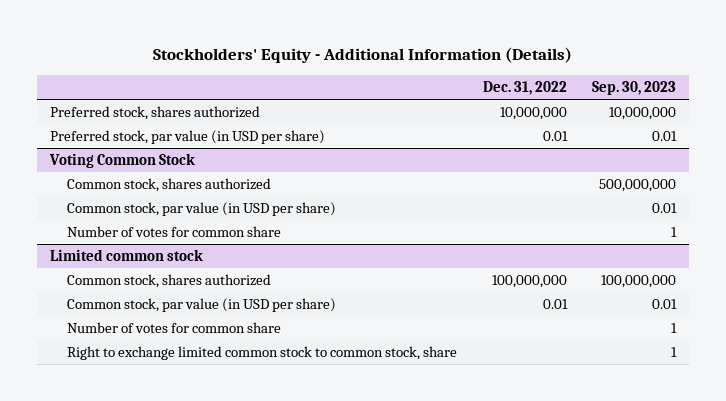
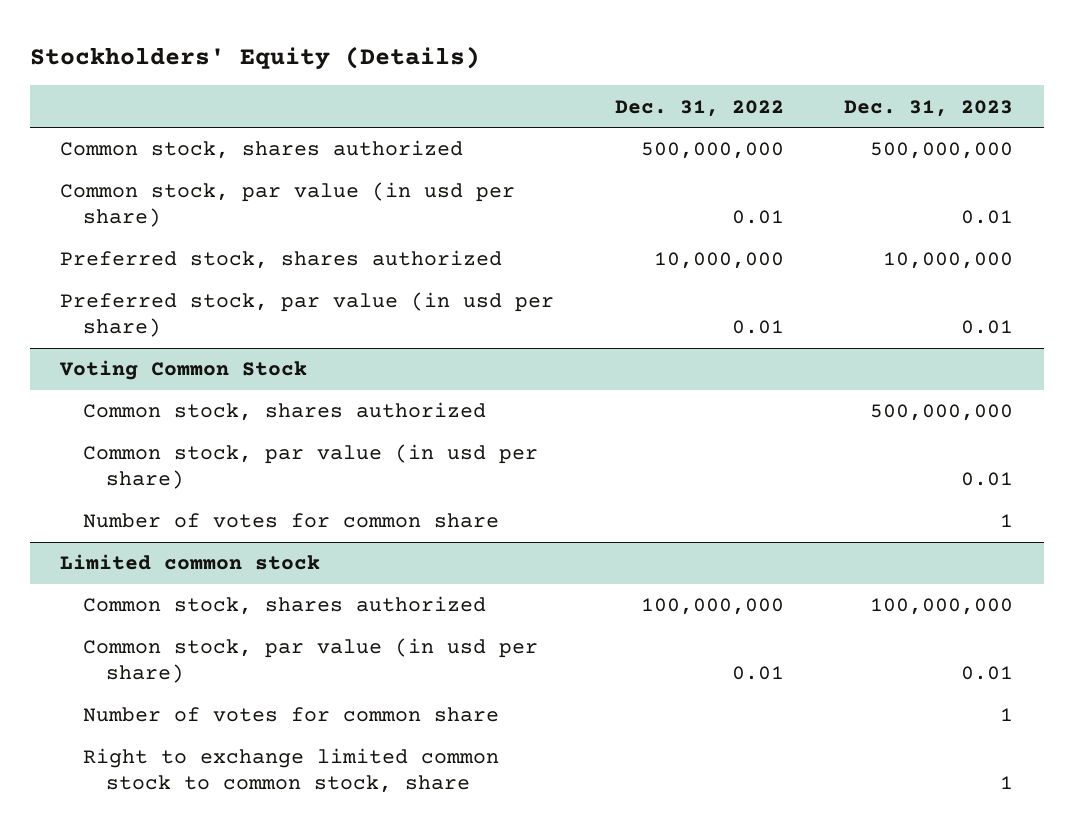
[152,47,572,64] Stockholders' Equity - Additional Information (Details) -> [30,45,481,70] Stockholders' Equity (Details)
[591,81,676,96] Sep. 30, 2023 -> none
none -> [844,99,1014,117] Dec. 31, 2023
none -> [60,140,464,160] Common stock, shares authorized
none -> [60,182,516,228] Common stock, par value (in usd per share)
[49,130,325,145] Preferred stock, par value (in USD per share) -> [60,292,555,338] Preferred stock, par value (in usd per share)
[67,202,337,217] Common stock, par value (in USD per share) -> [83,444,539,490] Common stock, par value (in usd per share)
[67,298,337,313] Common stock, par value (in USD per share) -> [83,638,539,684] Common stock, par value (in usd per share)

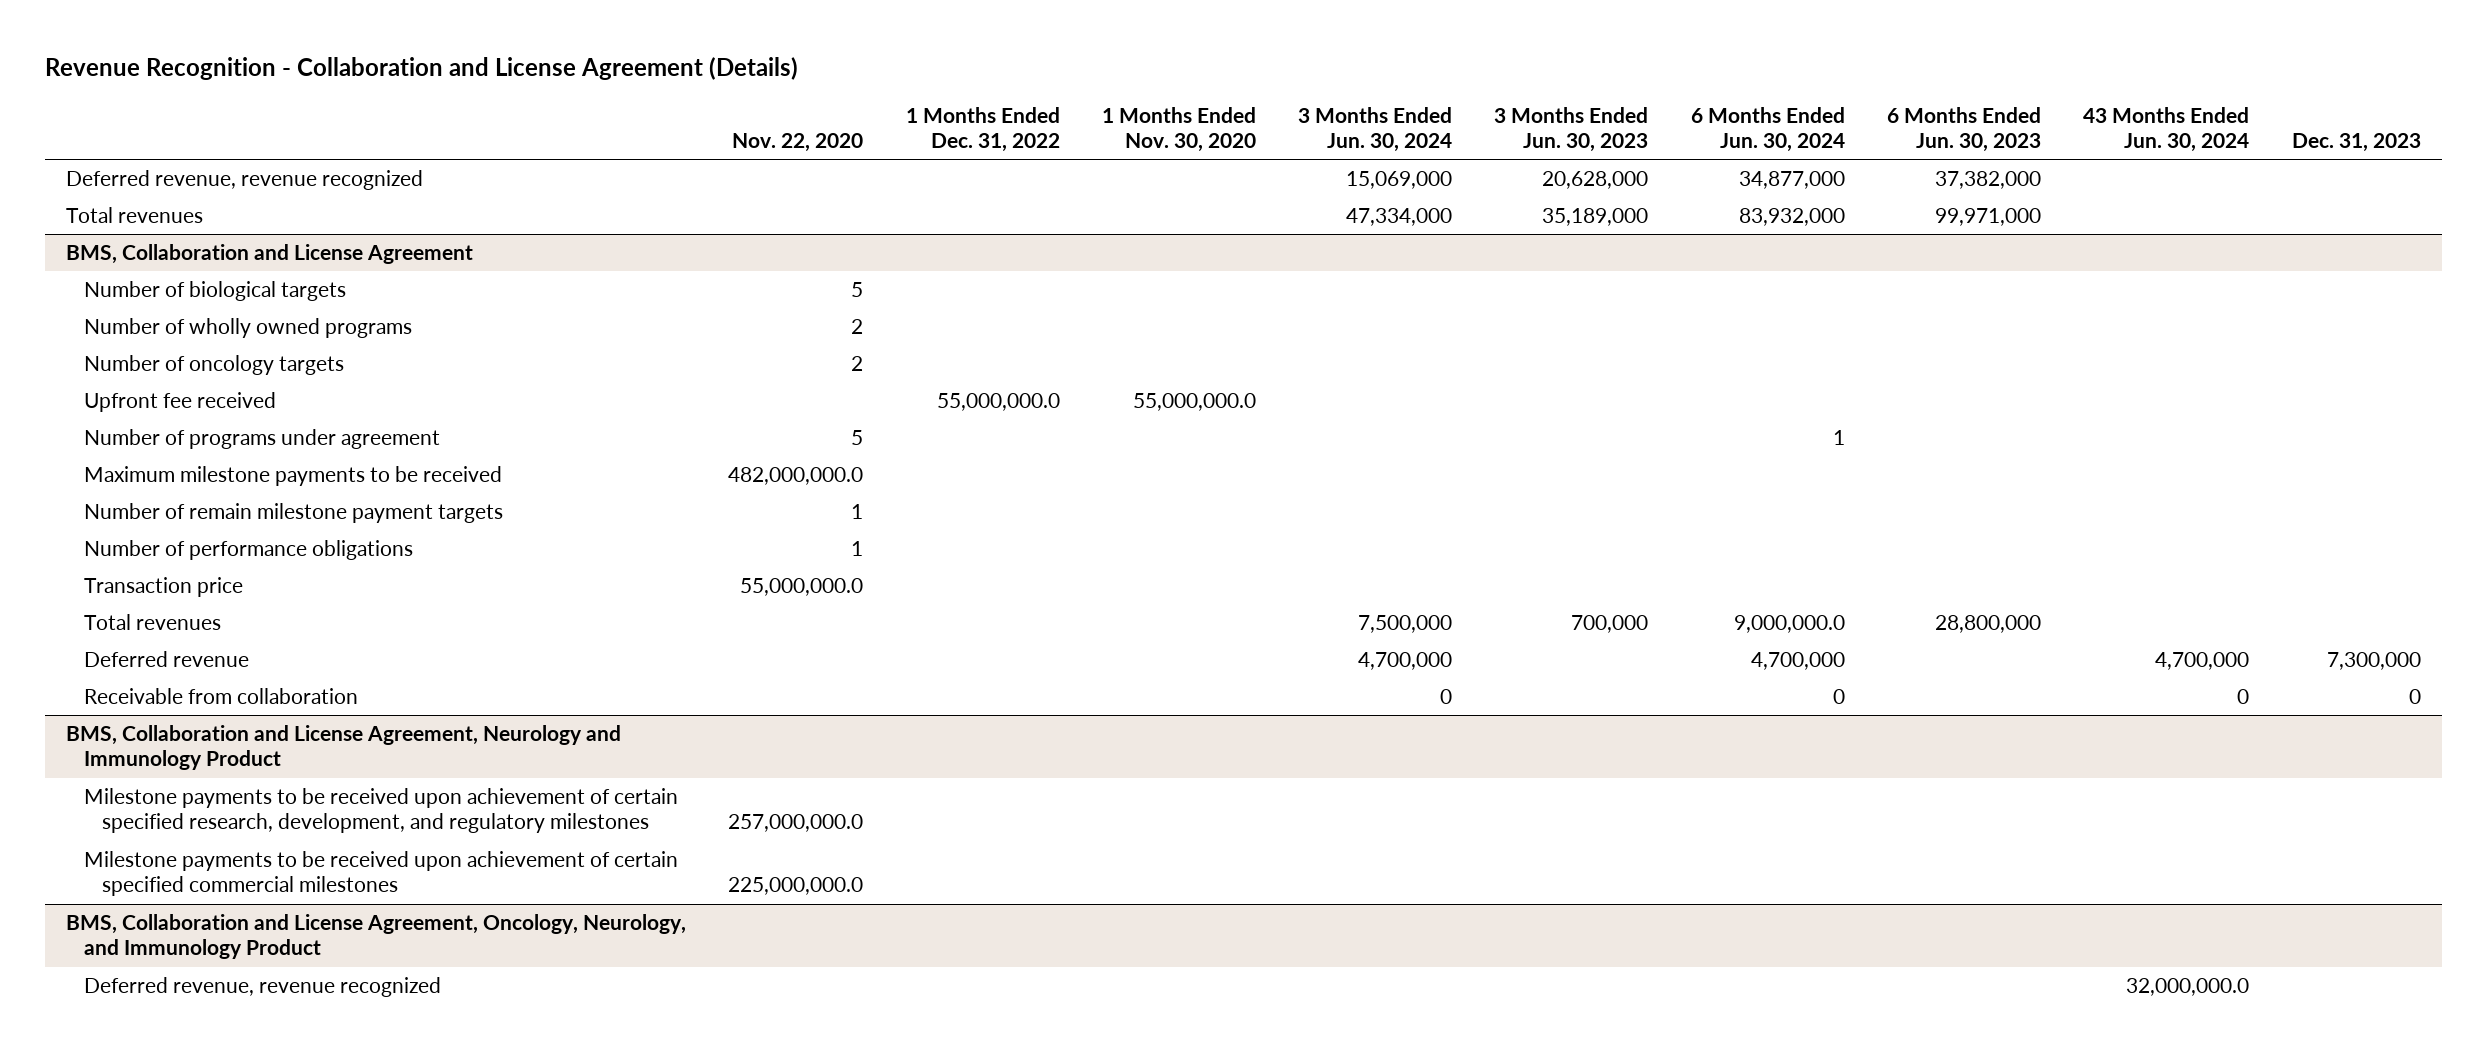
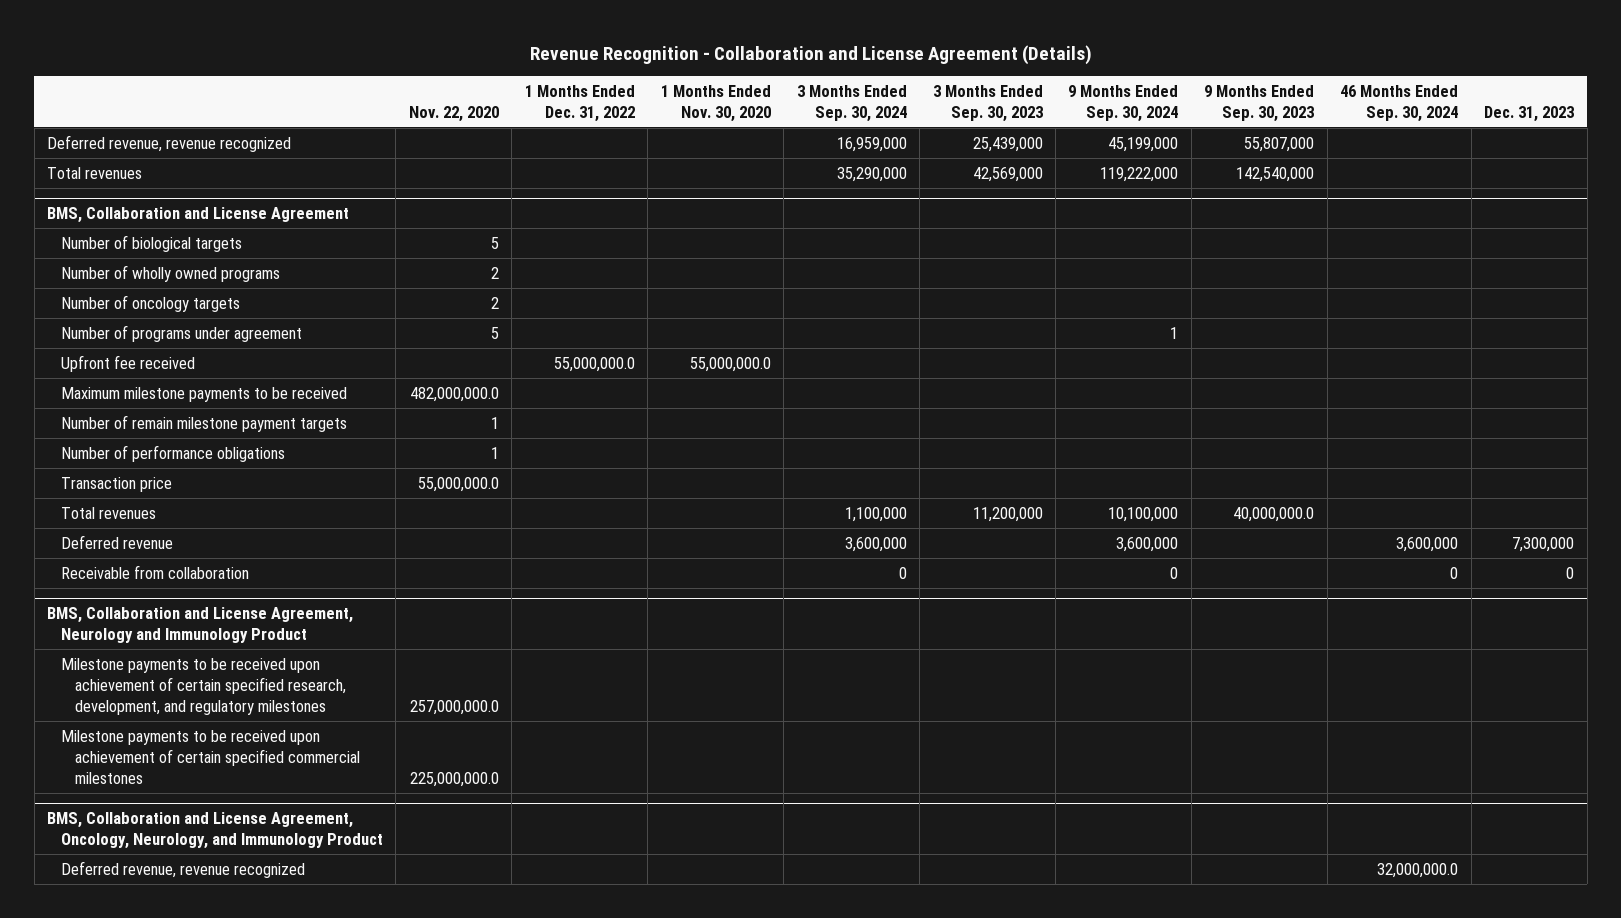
[1298,106,1453,152] 3 Months Ended Jun. 30, 2024 -> none
[1494,106,1649,152] 3 Months Ended Jun. 30, 2023 -> none
[1690,106,1845,152] 6 Months Ended Jun. 30, 2024 -> none
[1887,106,2042,152] 6 Months Ended Jun. 30, 2023 -> none
[2083,106,2250,152] 43 Months Ended Jun. 30, 2024 -> none
none -> [796,84,907,122] 3 Months Ended Sep. 30, 2024
none -> [932,84,1043,122] 3 Months Ended Sep. 30, 2023
none -> [1068,84,1179,122] 9 Months Ended Sep. 30, 2024
none -> [1204,84,1315,122] 9 Months Ended Sep. 30, 2023
none -> [1340,84,1459,122] 46 Months Ended Sep. 30, 2024
[84,391,277,412] Upfront fee received -> [60,354,195,372] Upfront fee received

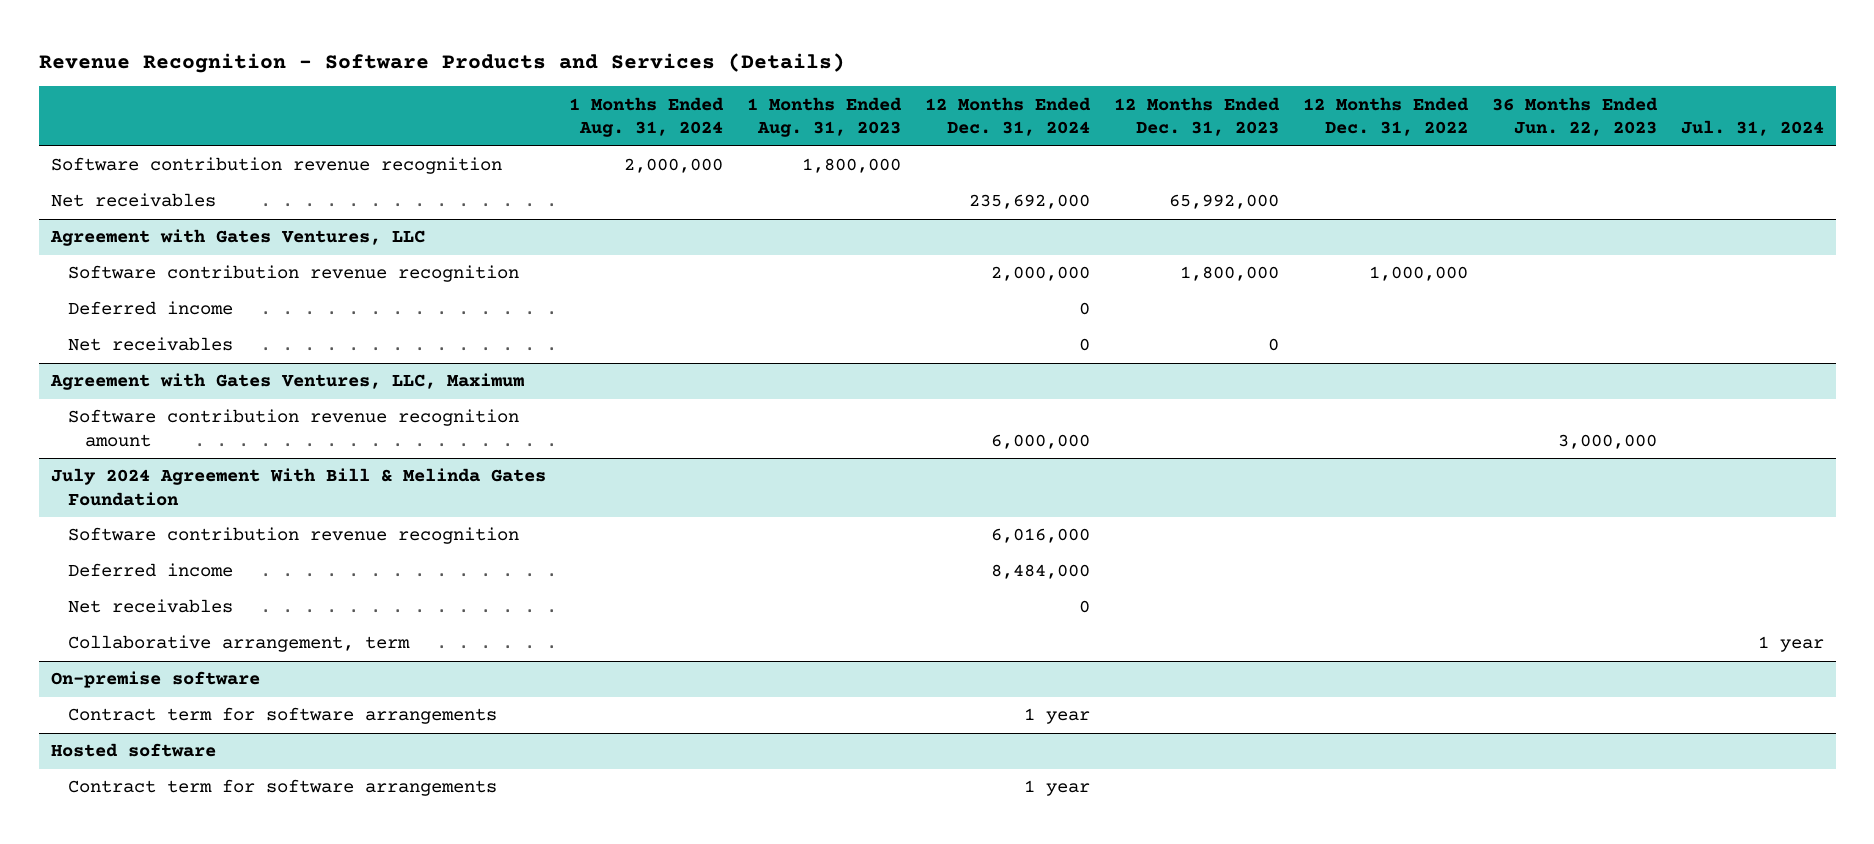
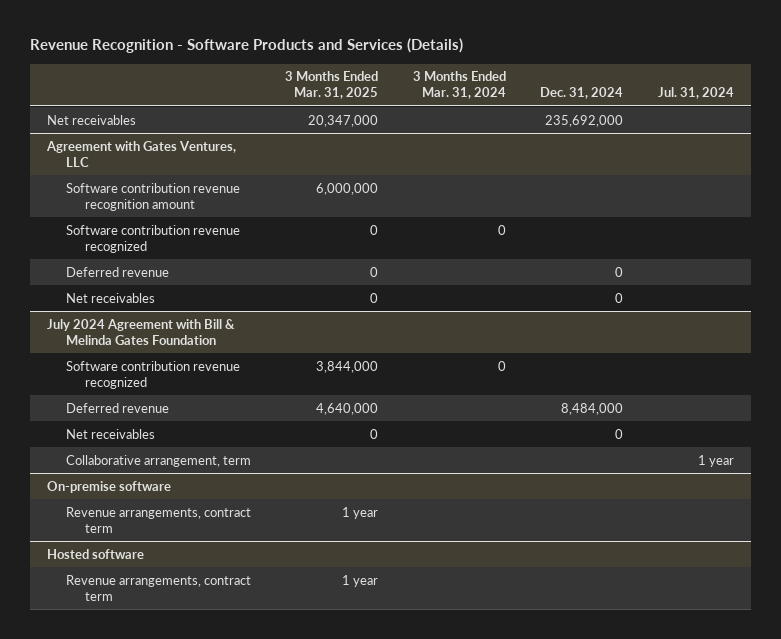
[569,96,725,138] 1 Months Ended Aug. 31, 2024 -> none
[747,96,903,138] 1 Months Ended Aug. 31, 2023 -> none
[925,96,1092,137] 12 Months Ended Dec. 31, 2024 -> none
[1114,96,1281,137] 12 Months Ended Dec. 31, 2023 -> none
[1302,96,1469,137] 12 Months Ended Dec. 31, 2022 -> none
[1491,96,1658,137] 36 Months Ended Jun. 22, 2023 -> none
none -> [285,71,379,100] 3 Months Ended Mar. 31, 2025
none -> [412,71,506,100] 3 Months Ended Mar. 31, 2024
none -> [540,87,624,100] Dec. 31, 2024
[50,157,502,175] Software contribution revenue recognition -> none
none -> [66,182,241,211] Software contribution revenue recognition amount
[67,265,519,283] Software contribution revenue recognition -> [66,224,241,253] Software contribution revenue recognized
[67,301,233,316] Deferred income -> [66,266,170,277] Deferred revenue
[49,373,524,391] Agreement with Gates Ventures, LLC, Maximum -> none
[67,409,519,447] Software contribution revenue recognition amount -> none
[50,468,546,506] July 2024 Agreement With Bill & Melinda Gates Foundation -> [47,318,236,345] July 2024 Agreement with Bill & Melinda Gates Foundation
[67,527,519,545] Software contribution revenue recognition -> [66,360,241,389] Software contribution revenue recognized
[67,563,233,578] Deferred income -> [66,402,170,413] Deferred revenue
[67,707,497,725] Contract term for software arrangements -> [66,506,252,533] Revenue arrangements, contract term
[67,779,497,797] Contract term for software arrangements -> [66,574,252,601] Revenue arrangements, contract term

